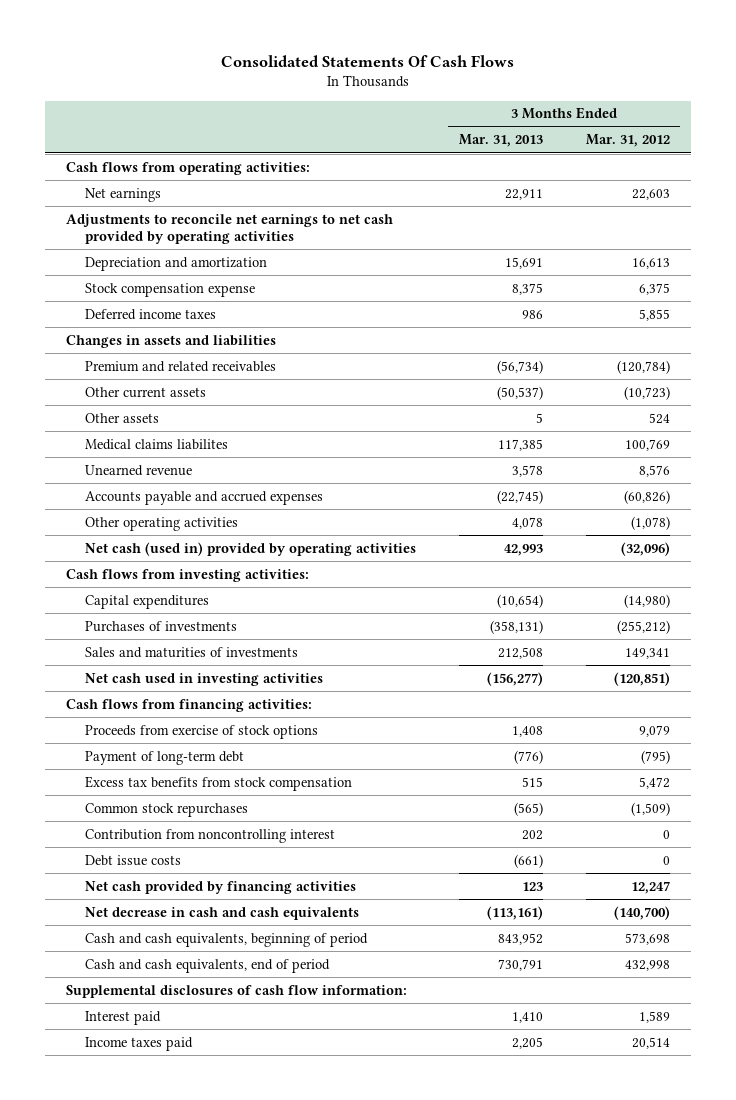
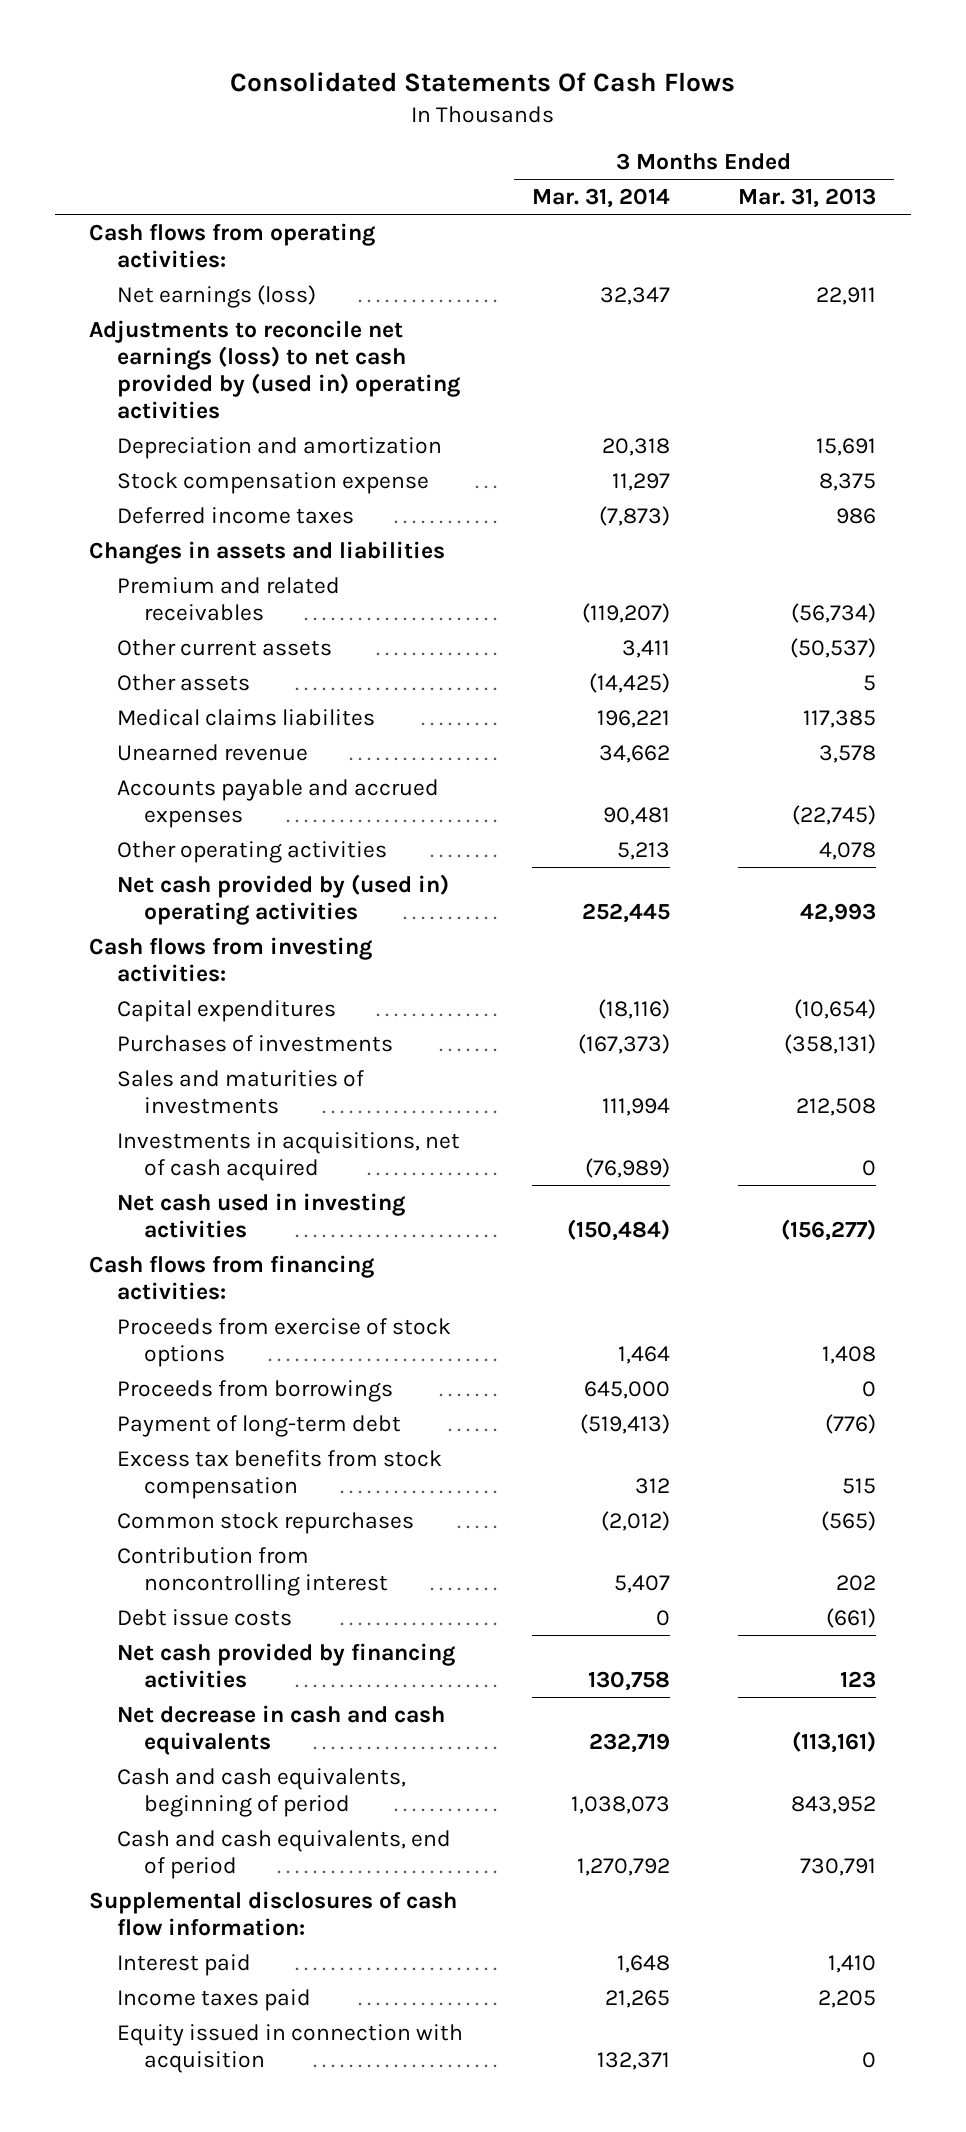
[585,134,670,148] Mar. 31, 2012 -> none
none -> [531,188,670,209] Mar. 31, 2014
[85,187,162,202] Net earnings -> [116,284,316,308] Net earnings (loss)
[66,213,394,244] Adjustments to reconcile net earnings to net cash provided by operating activities -> [89,319,460,420] Adjustments to reconcile net earnings (loss) to net cash provided by (used in) operating activities
[85,541,417,556] Net cash (used in) provided by operating activities -> [116,873,449,925] Net cash provided by (used in) operating activities
none -> [116,1131,460,1181] Investments in acquisitions, net of cash acquired
none -> [116,1379,393,1402] Proceeds from borrowings
none -> [116,2023,463,2073] Equity issued in connection with acquisition

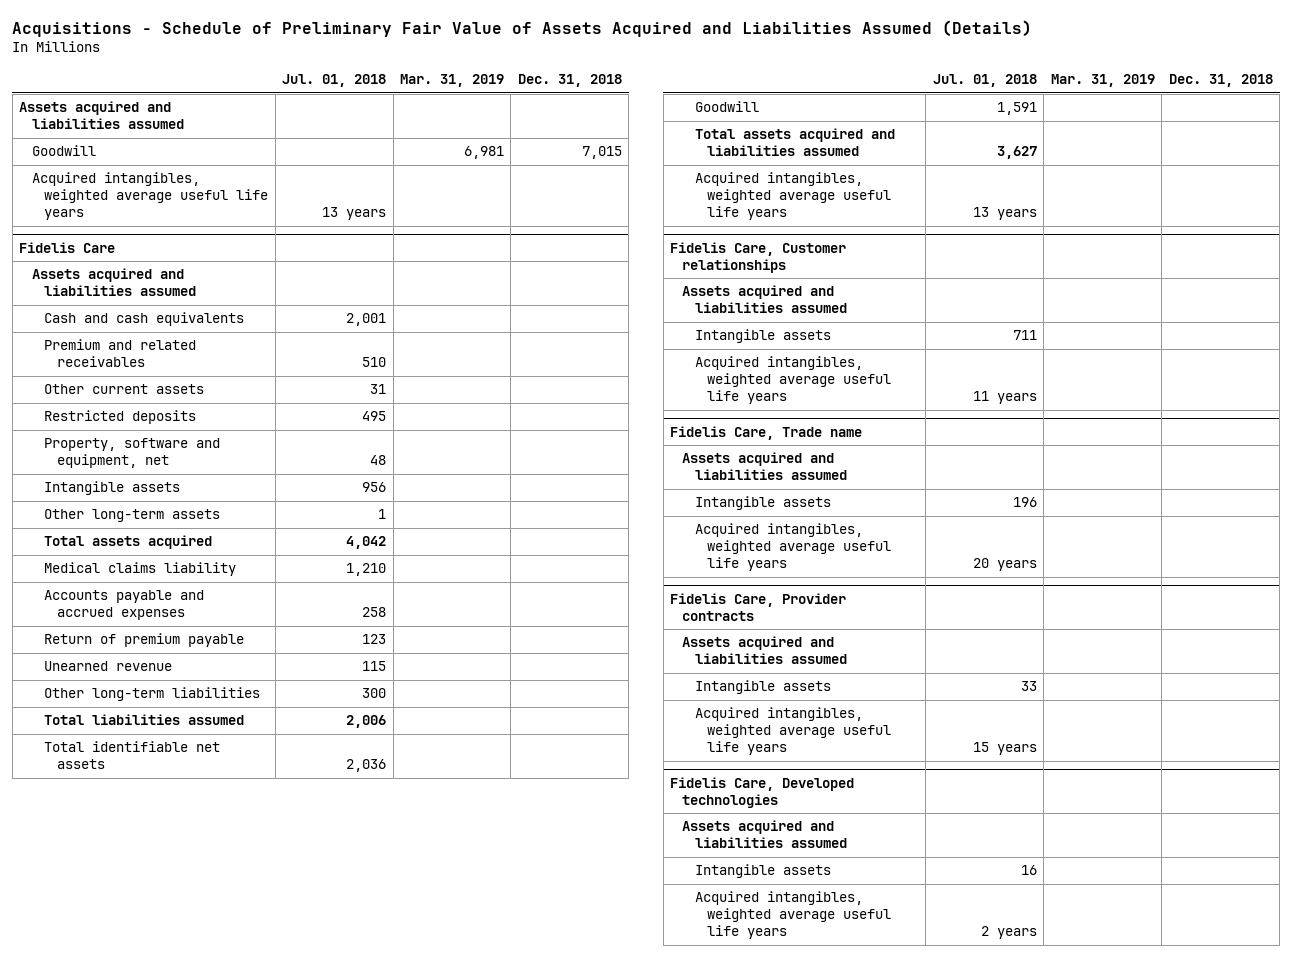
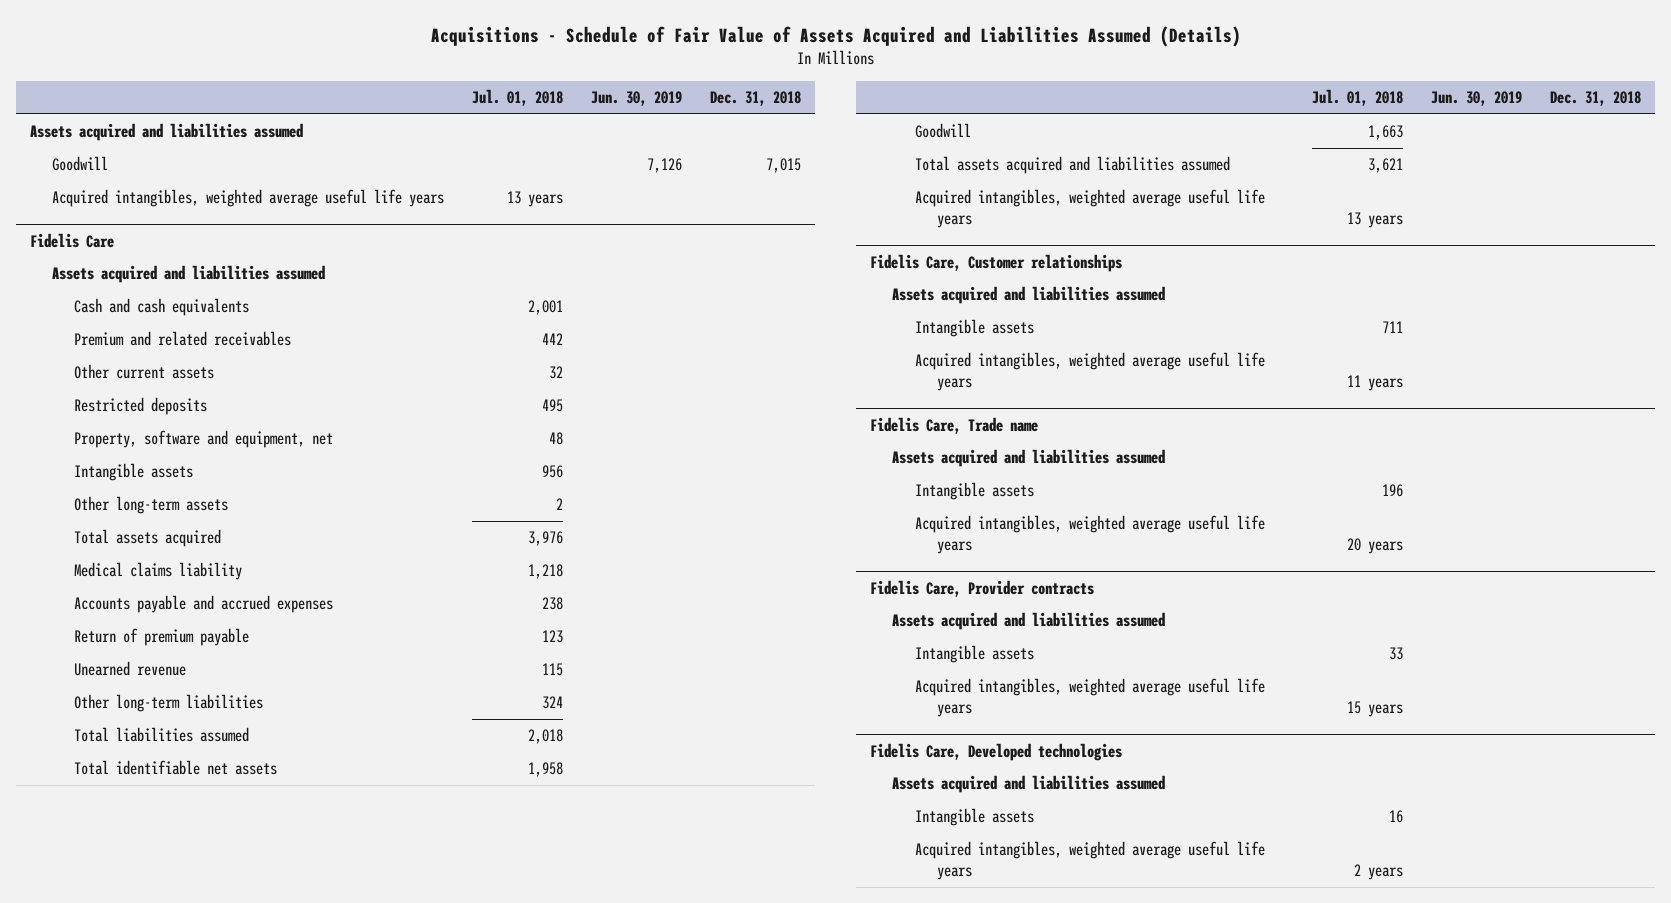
[12,19,1033,37] Acquisitions - Schedule of Preliminary Fair Value of Assets Acquired and Liabilities Assumed (Details) -> [430,25,1241,47] Acquisitions - Schedule of Fair Value of Assets Acquired and Liabilities Assumed (Details)
[400,74,505,88] Mar. 31, 2019 -> none
none -> [591,91,683,107] Jun. 30, 2019
[362,357,387,368] 510 -> [542,333,564,346] 442
[370,384,387,395] 31 -> [549,366,564,380] 32
[378,509,387,520] 1 -> [556,498,564,511] 2
[346,536,387,550] 4,042 -> [528,531,564,547] 3,976
[346,563,387,577] 1,210 -> [528,564,564,580] 1,218
[362,607,387,618] 258 -> [542,597,564,611] 238
[362,688,387,699] 300 -> [542,696,564,710] 324
[346,715,387,729] 2,006 -> [528,729,564,745] 2,018
[346,759,387,773] 2,036 -> [528,762,564,778] 1,958
[996,102,1037,116] 1,591 -> [1368,125,1404,141] 1,663
[996,146,1037,160] 3,627 -> [1368,158,1404,174] 3,621

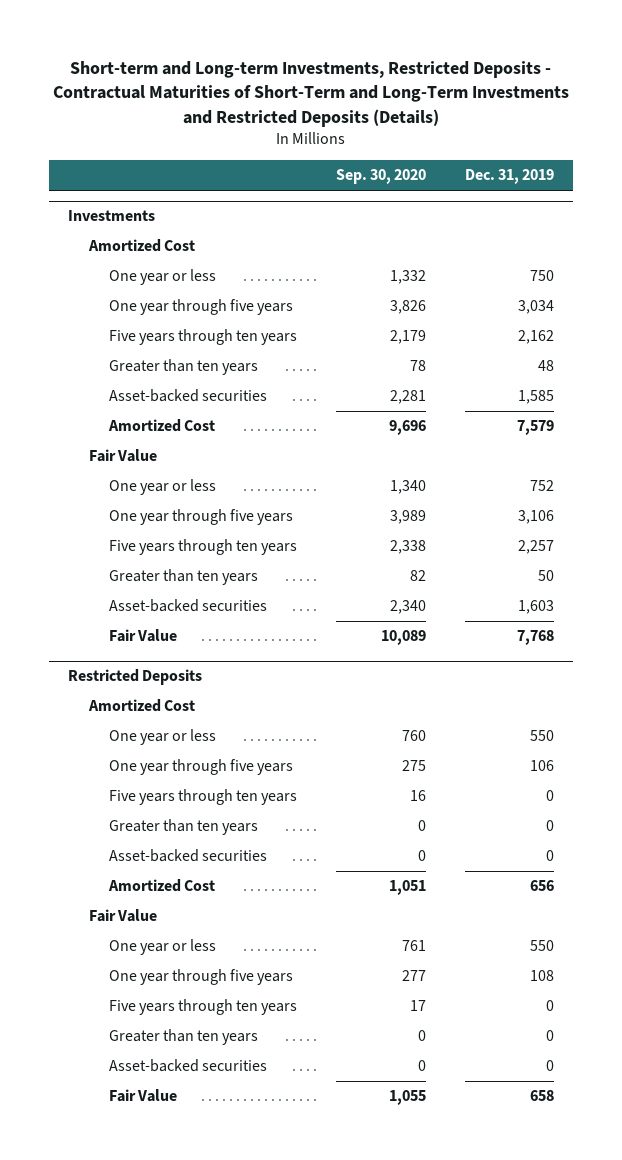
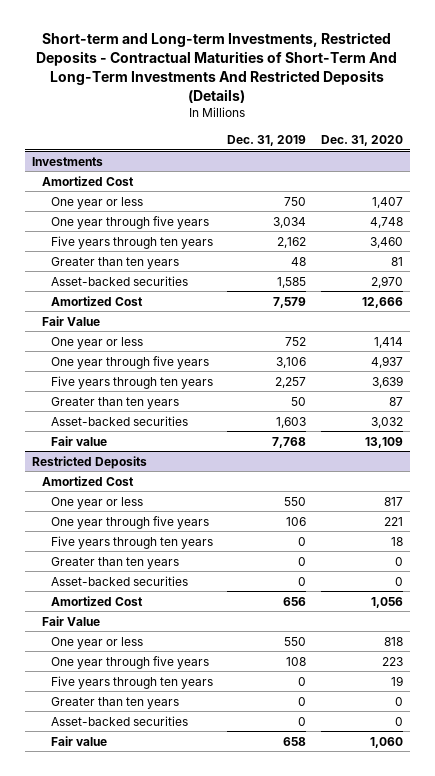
[53,60,570,127] Short-term and Long-term Investments, Restricted Deposits - Contractual Maturities of Short-Term and Long-Term Investments and Restricted Deposits (Details) -> [36,32,398,103] Short-term and Long-term Investments, Restricted Deposits - Contractual Maturities of Short-Term And Long-Term Investments And Restricted Deposits (Details)
[336,169,427,185] Sep. 30, 2020 -> none
none -> [320,135,403,147] Dec. 31, 2020
[109,629,178,643] Fair Value -> [51,435,108,446] Fair value
[109,1089,178,1103] Fair Value -> [51,735,108,746] Fair value

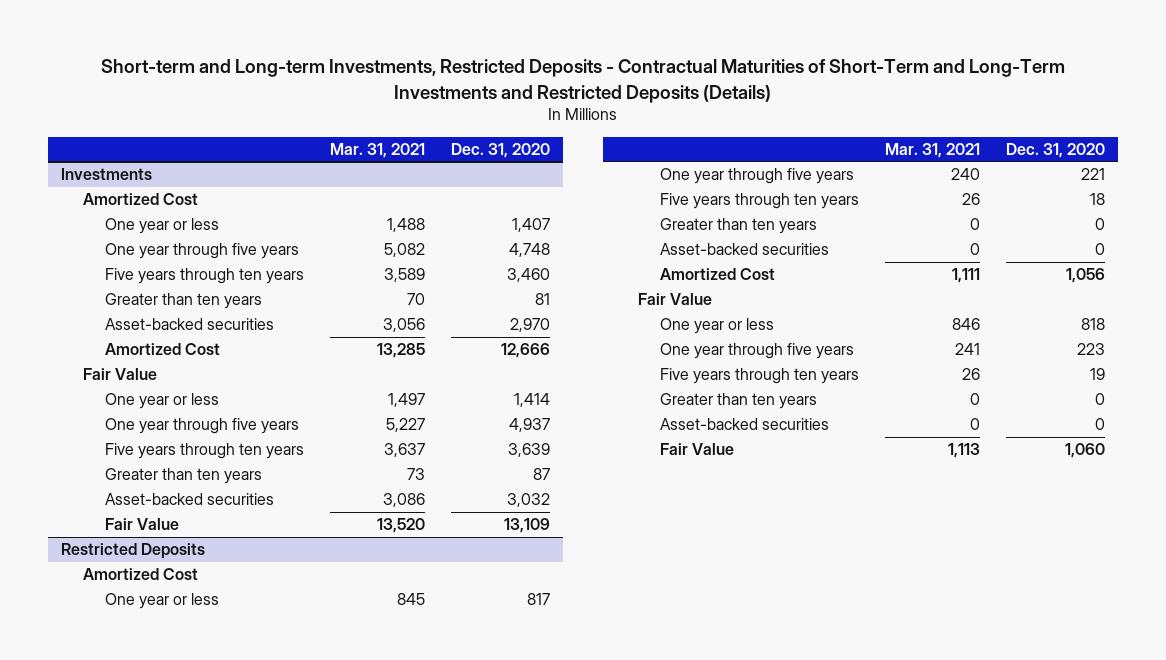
[36,32,398,103] Short-term and Long-term Investments, Restricted Deposits - Contractual Maturities of Short-Term And Long-Term Investments And Restricted Deposits (Details) -> [101,59,1066,103] Short-term and Long-term Investments, Restricted Deposits - Contractual Maturities of Short-Term and Long-Term Investments and Restricted Deposits (Details)
[227,135,307,147] Dec. 31, 2019 -> none
none -> [329,142,425,158] Mar. 31, 2021
[51,435,108,446] Fair value -> [104,518,179,531] Fair Value
[51,735,108,746] Fair value -> [660,443,735,456] Fair Value

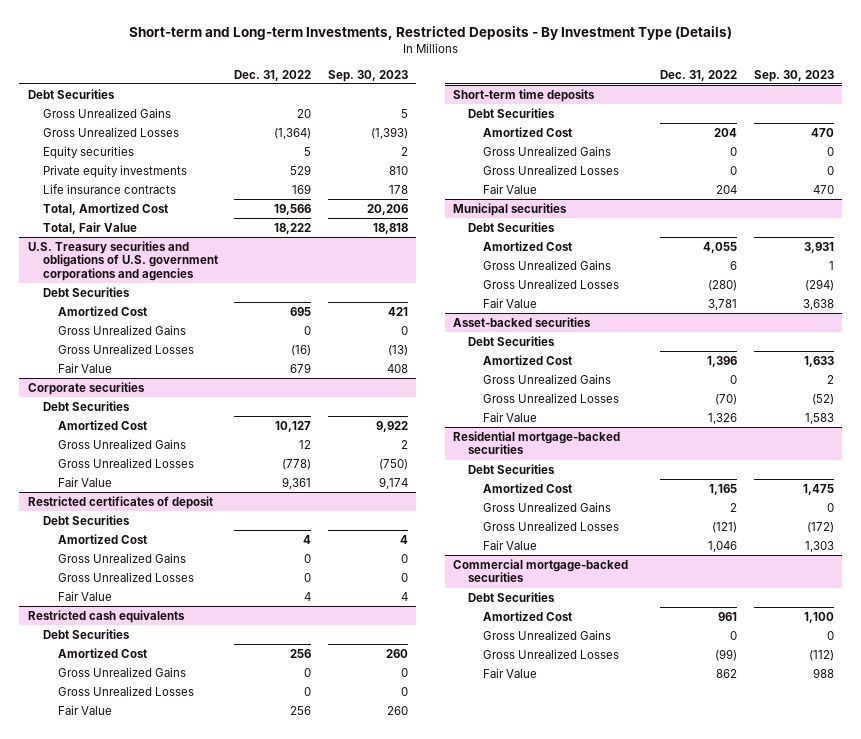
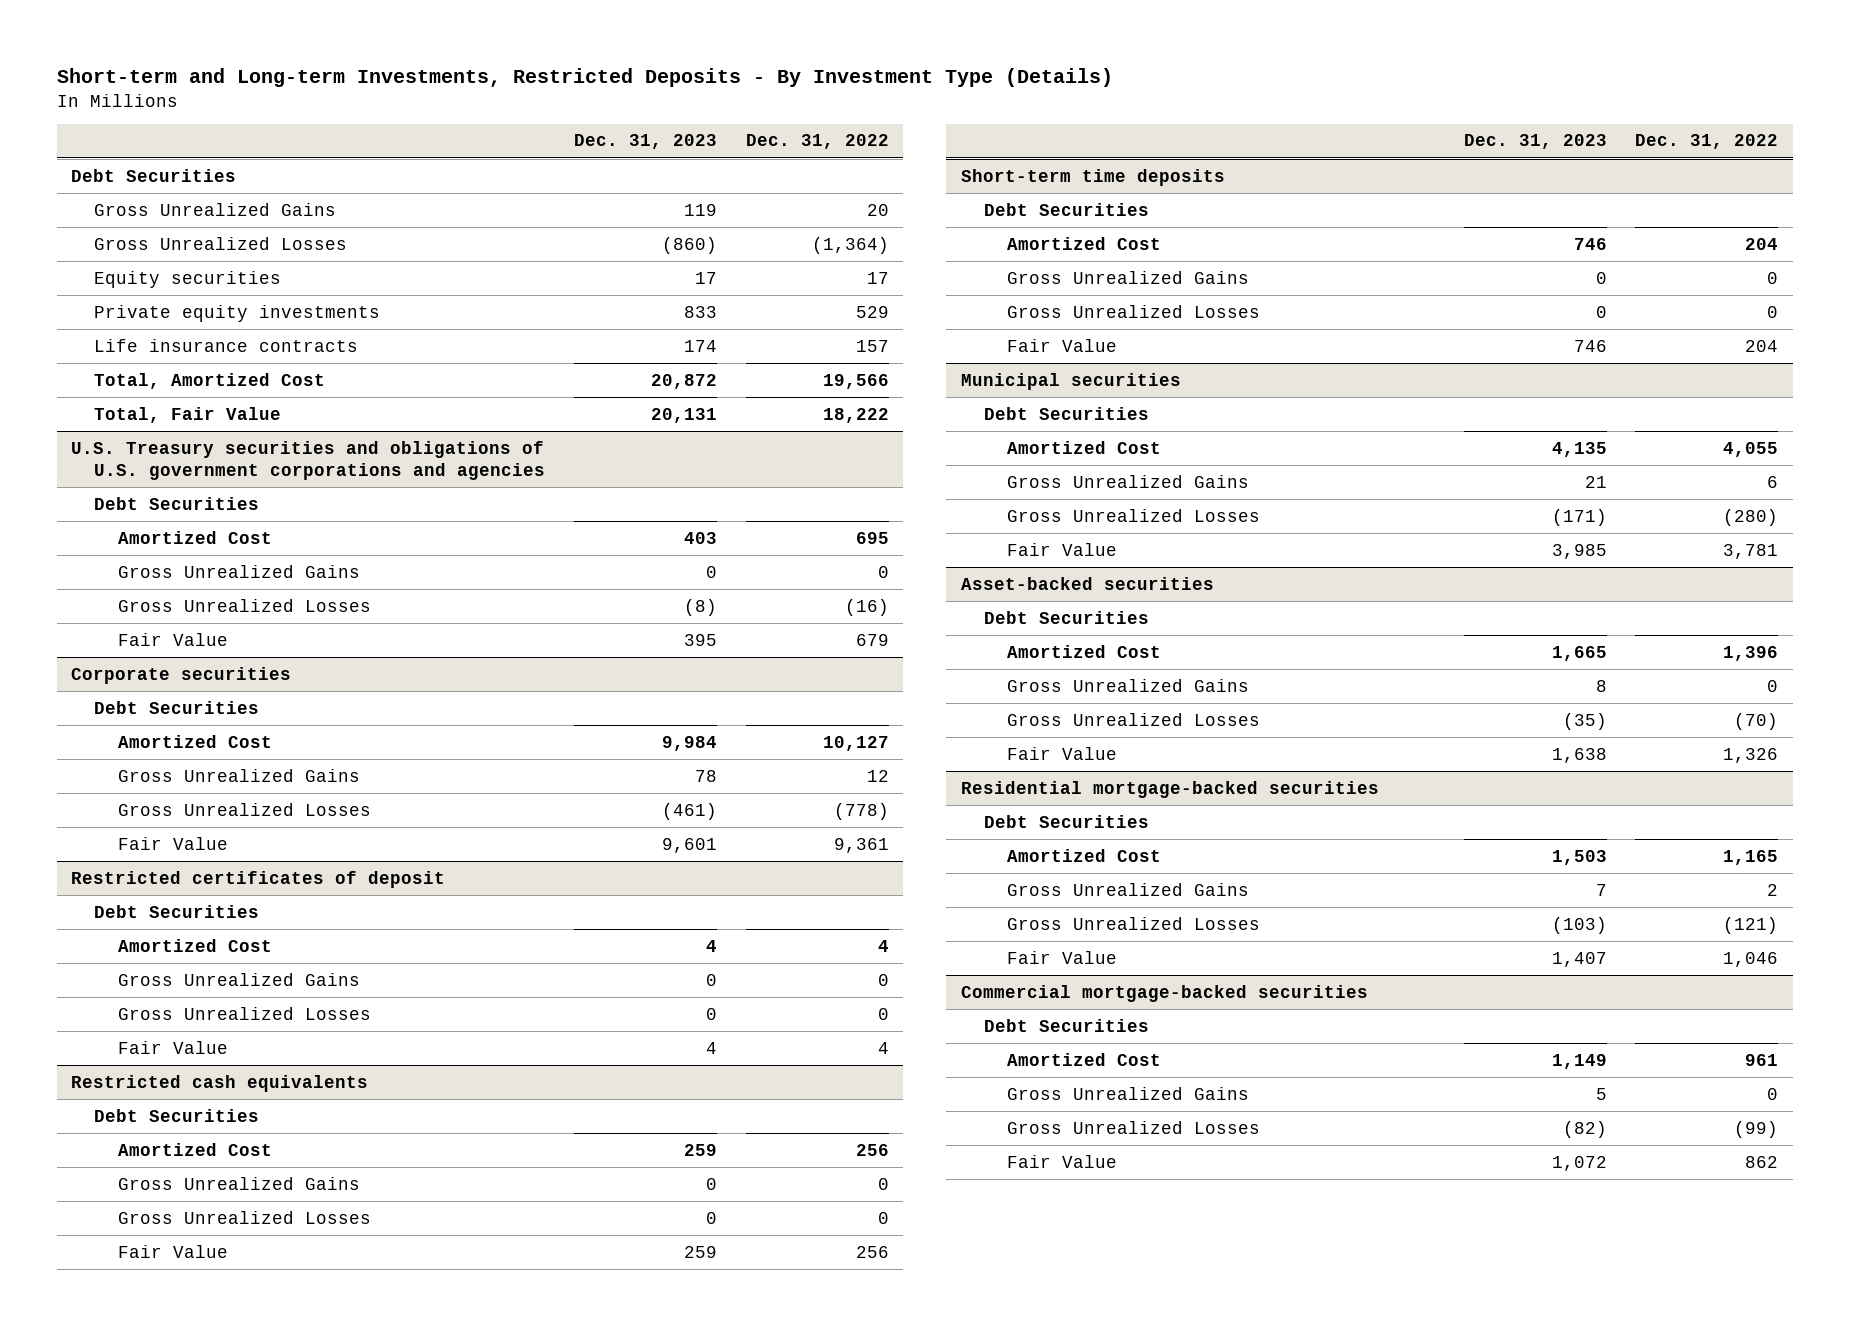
[327,69,408,82] Sep. 30, 2023 -> none
none -> [573,134,717,150] Dec. 31, 2023
[304,146,312,156] 5 -> [866,271,889,284] 17
[292,183,312,194] 169 -> [855,339,889,352] 157

